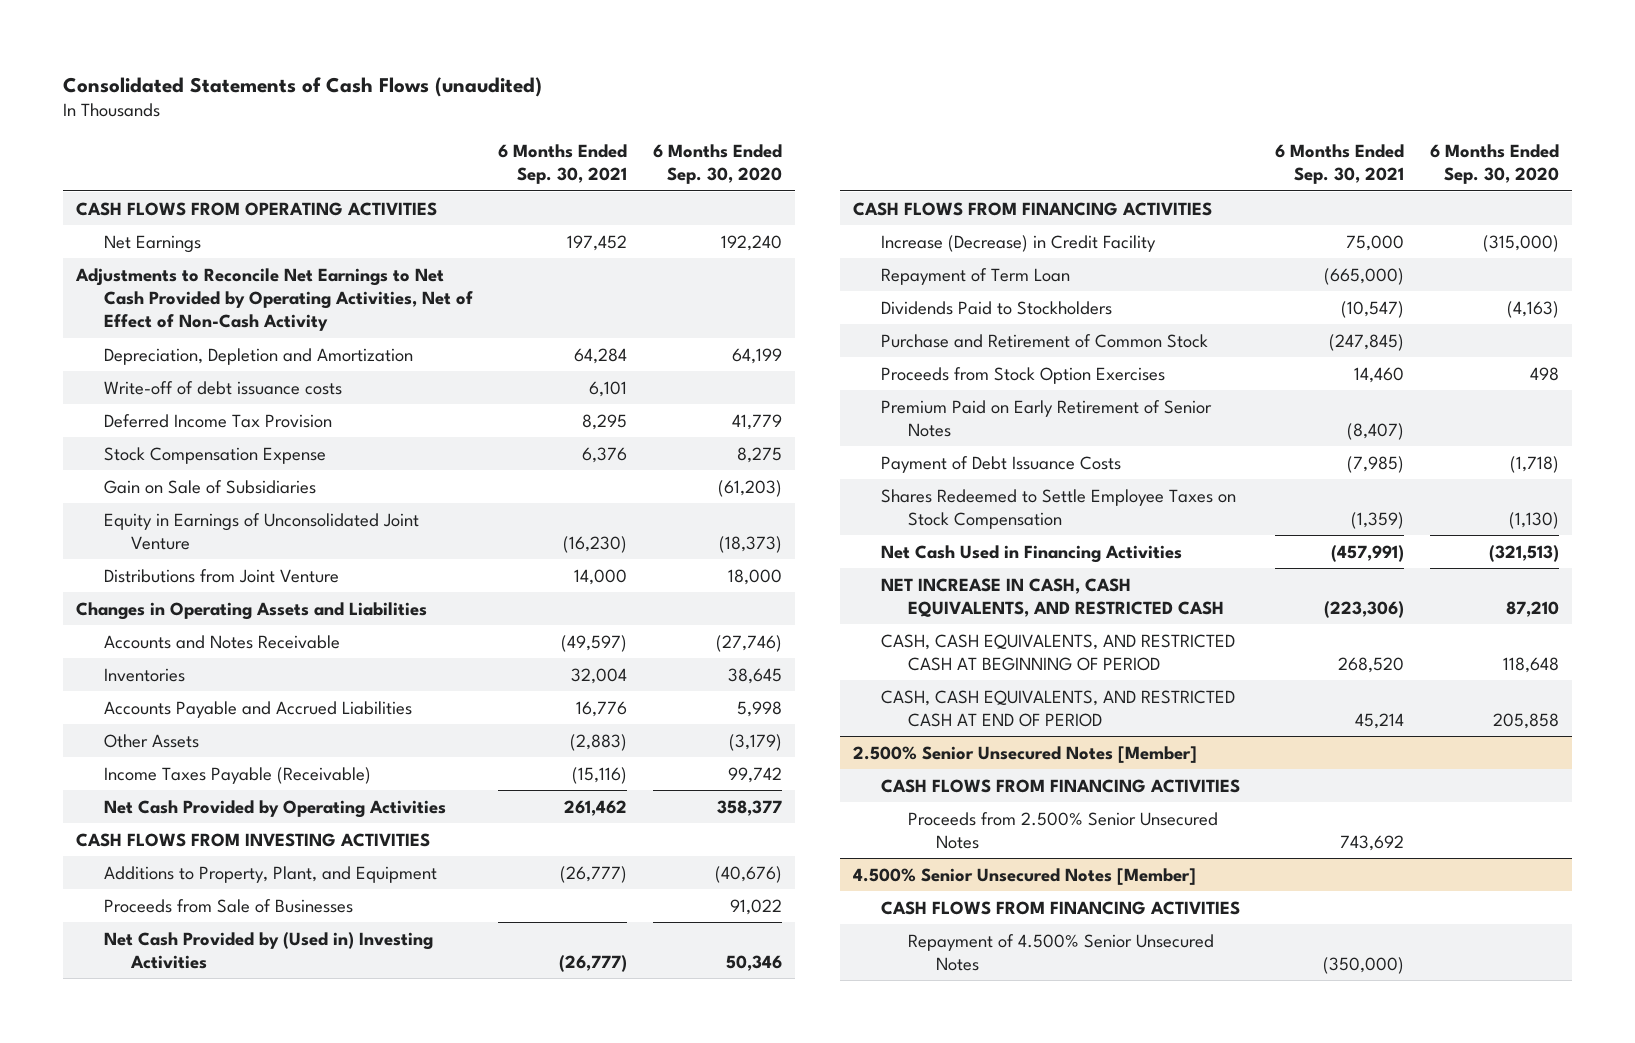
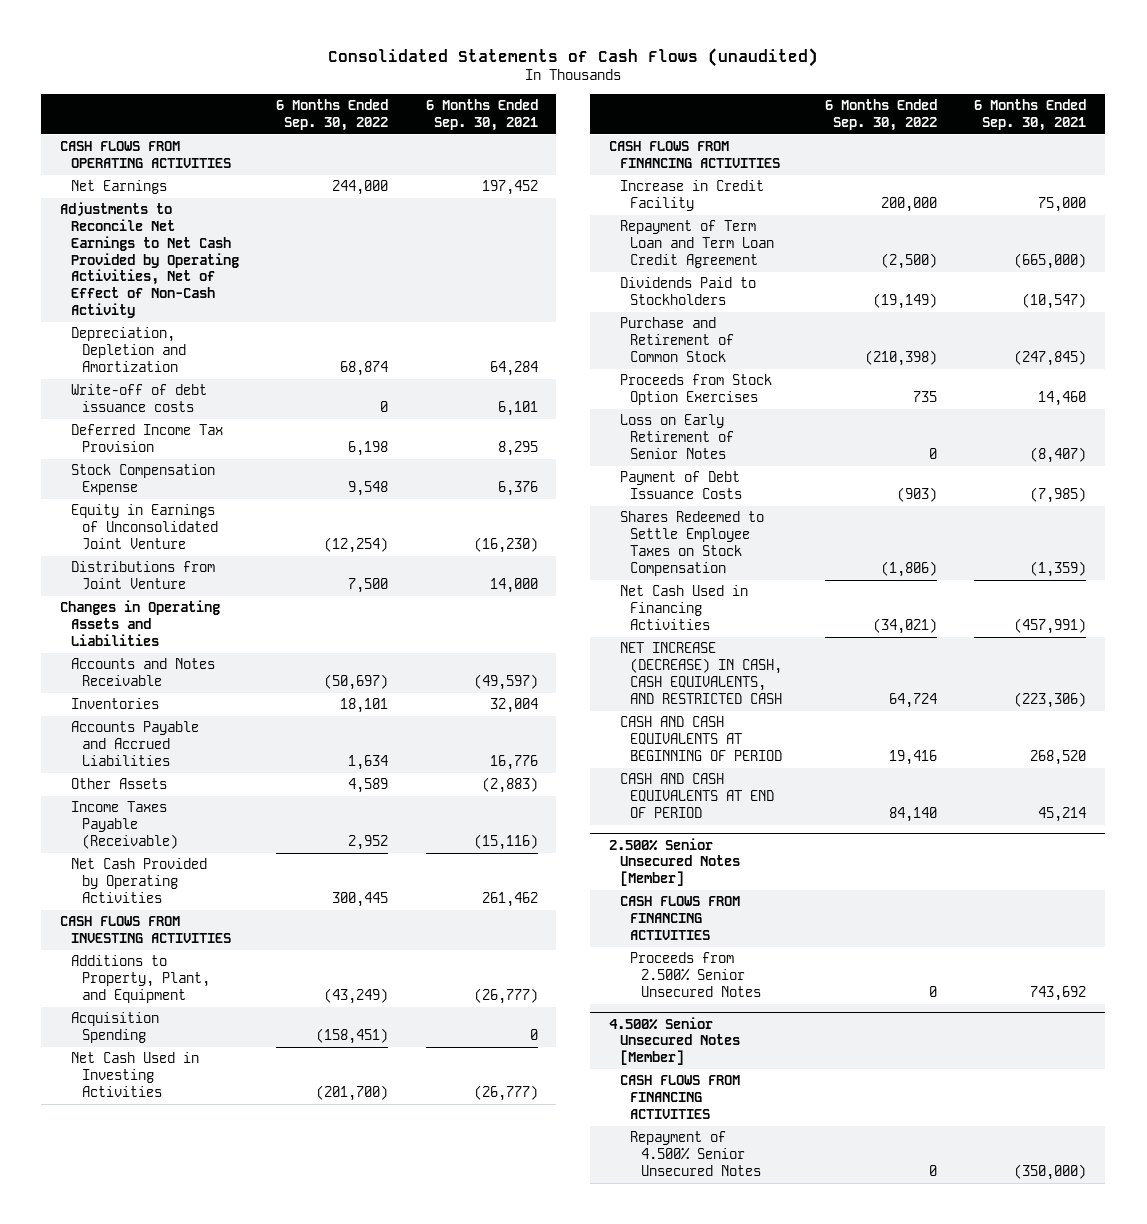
[652,144,782,185] 6 Months Ended Sep. 30, 2020 -> none
none -> [276,99,389,131] 6 Months Ended Sep. 30, 2022
[103,479,316,494] Gain on Sale of Subsidiaries -> none
[103,898,353,913] Proceeds from Sale of Businesses -> none
none -> [70,1012,159,1044] Acquisition Spending
[103,931,433,969] Net Cash Provided by (Used in) Investing Activities -> [70,1052,199,1097] Net Cash Used in Investing Activities
[880,234,1156,252] Increase (Decrease) in Credit Facility -> [619,180,764,212] Increase in Credit Facility
[880,267,1070,285] Repayment of Term Loan -> [619,220,775,268] Repayment of Term Loan and Term Loan Credit Agreement
[880,399,1212,437] Premium Paid on Early Retirement of Senior Notes -> [619,414,735,459] Loss on Early Retirement of Senior Notes
[880,577,1225,617] NET INCREASE IN CASH, CASH EQUIVALENTS, AND RESTRICTED CASH -> [619,642,783,704] NET INCREASE (DECREASE) IN CASH, CASH EQUIVALENTS, AND RESTRICTED CASH
[880,633,1235,671] CASH, CASH EQUIVALENTS, AND RESTRICTED CASH AT BEGINNING OF PERIOD -> [619,716,783,761] CASH AND CASH EQUIVALENTS AT BEGINNING OF PERIOD
[880,689,1235,727] CASH, CASH EQUIVALENTS, AND RESTRICTED CASH AT END OF PERIOD -> [619,773,775,818] CASH AND CASH EQUIVALENTS AT END OF PERIOD

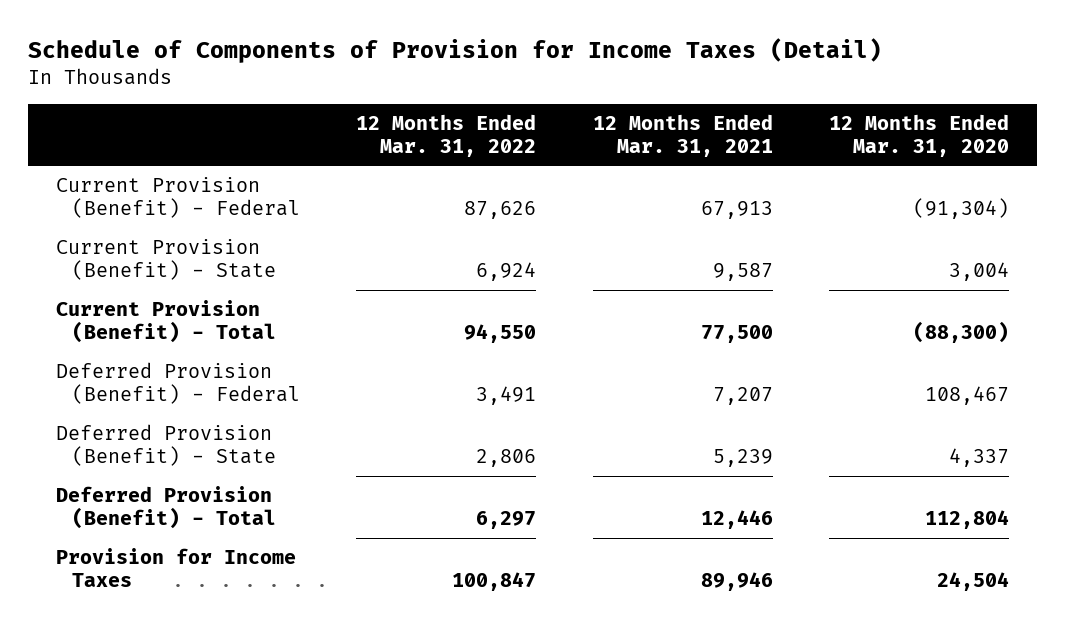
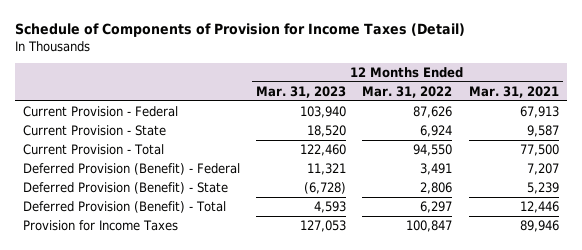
[829,113,1010,157] 12 Months Ended Mar. 31, 2020 -> none
none -> [256,85,347,98] Mar. 31, 2023
[56,177,300,219] Current Provision (Benefit) - Federal -> [23,105,179,117] Current Provision - Federal
[56,239,276,281] Current Provision (Benefit) - State -> [23,124,167,136] Current Provision - State
[56,300,276,344] Current Provision (Benefit) - Total -> [23,143,165,155] Current Provision - Total

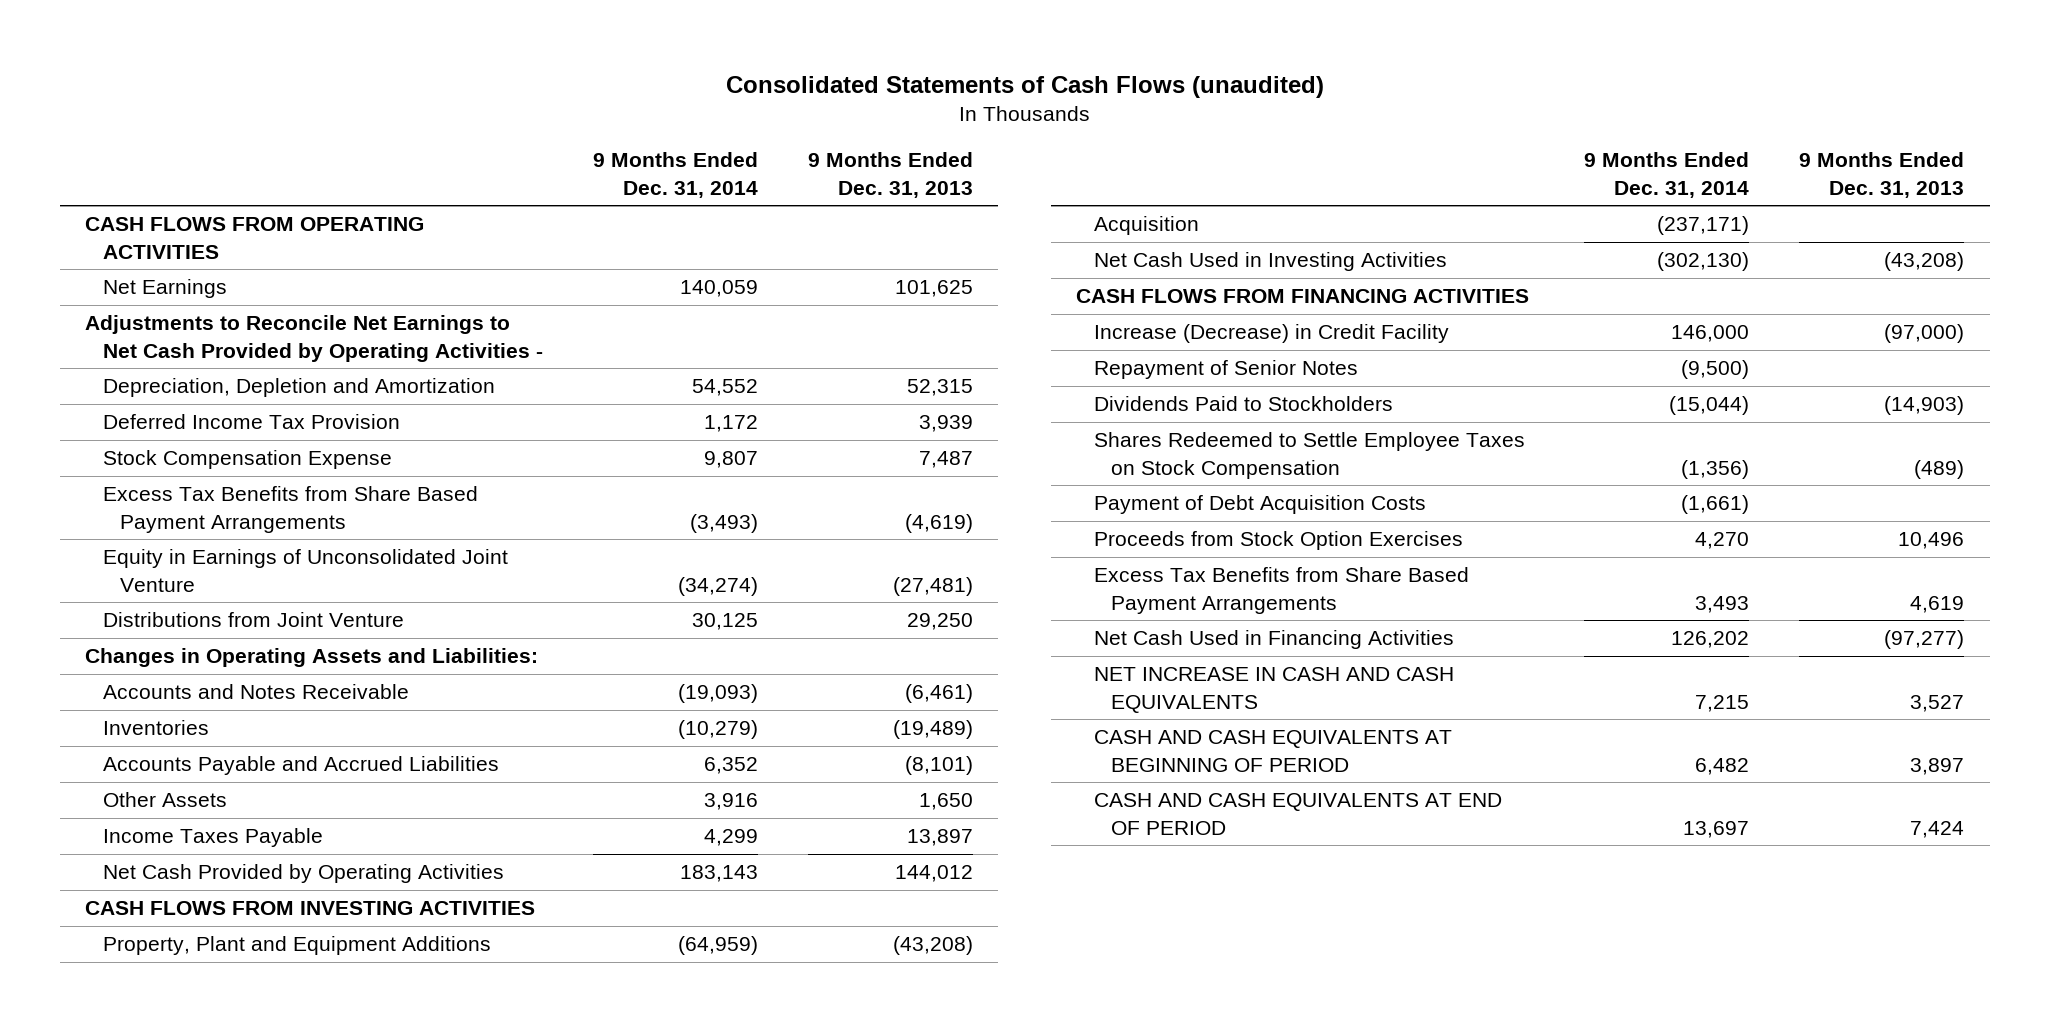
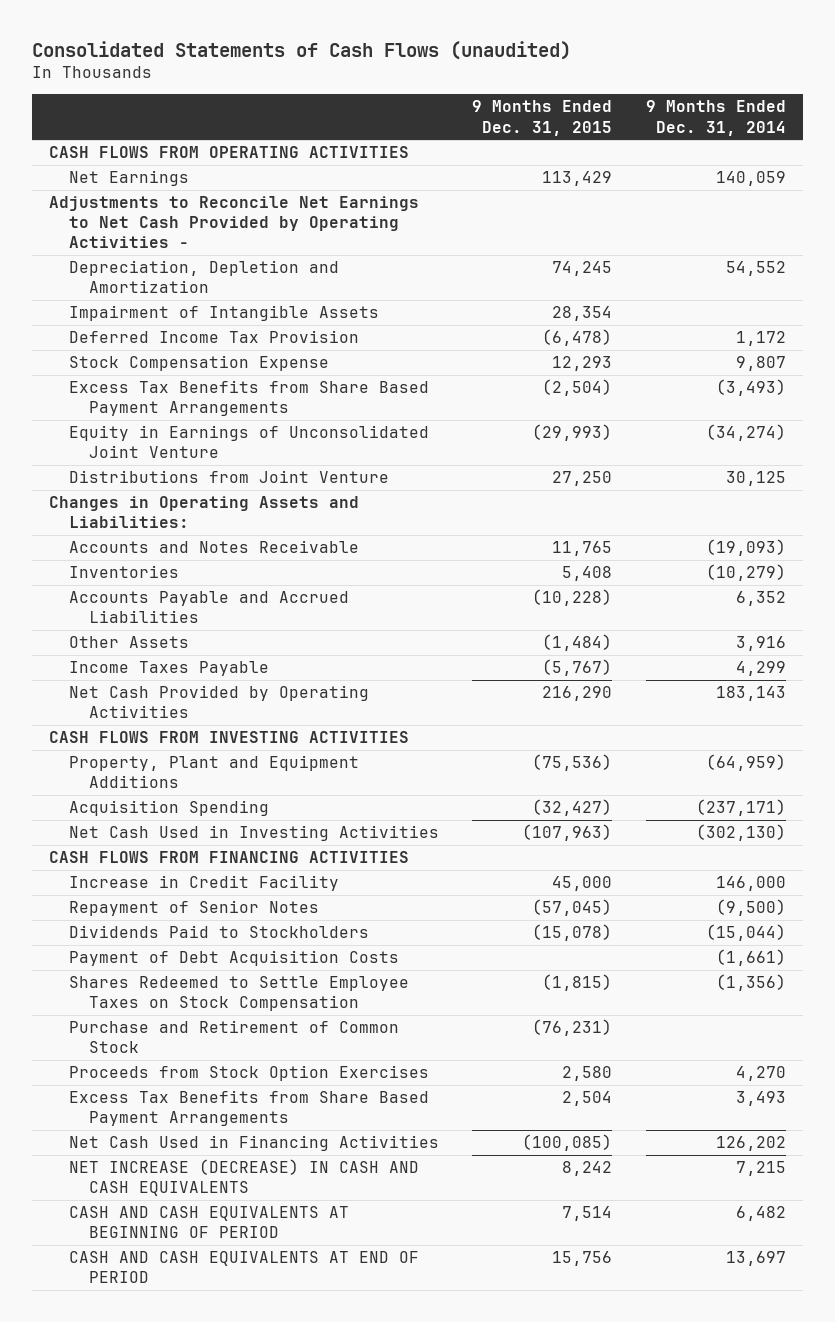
[808,152,974,198] 9 Months Ended Dec. 31, 2013 -> none
none -> [472,100,613,136] 9 Months Ended Dec. 31, 2015
none -> [68,305,379,322] Impairment of Intangible Assets
[1093,216,1199,236] Acquisition -> [68,800,269,817] Acquisition Spending
[1093,324,1449,344] Increase (Decrease) in Credit Facility -> [68,875,339,892] Increase in Credit Facility
[1093,432,1525,479] Shares Redeemed to Settle Employee Taxes on Stock Compensation -> [68,976,409,1012] Shares Redeemed to Settle Employee Taxes on Stock Compensation
none -> [68,1020,399,1054] Purchase and Retirement of Common Stock
[1093,667,1454,713] NET INCREASE IN CASH AND CASH EQUIVALENTS -> [68,1159,419,1197] NET INCREASE (DECREASE) IN CASH AND CASH EQUIVALENTS

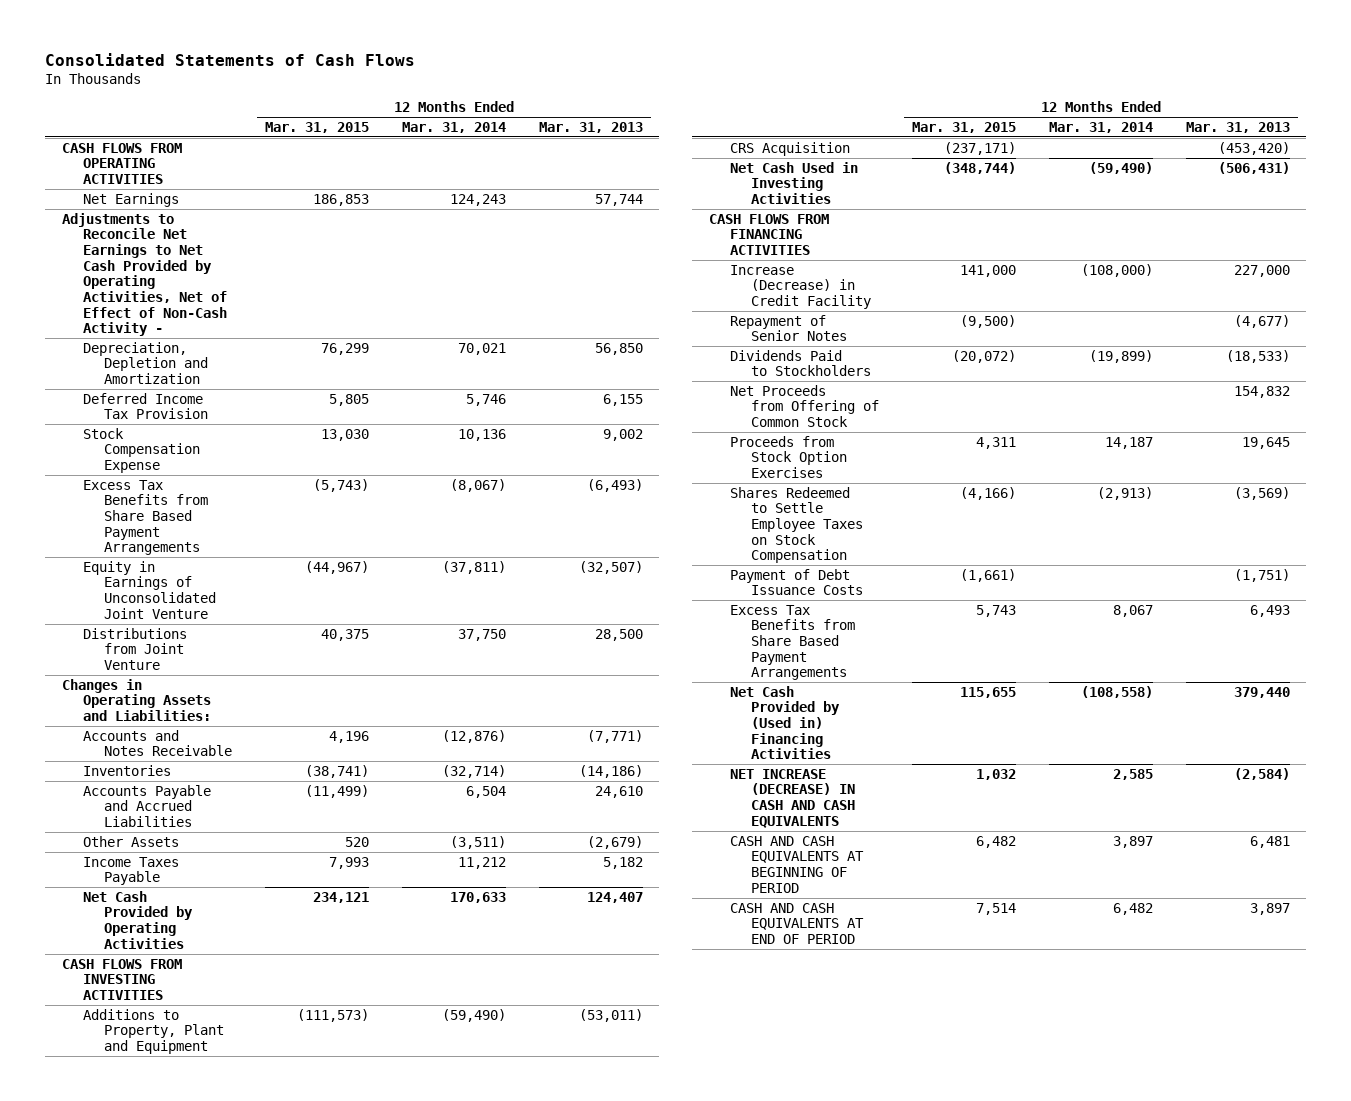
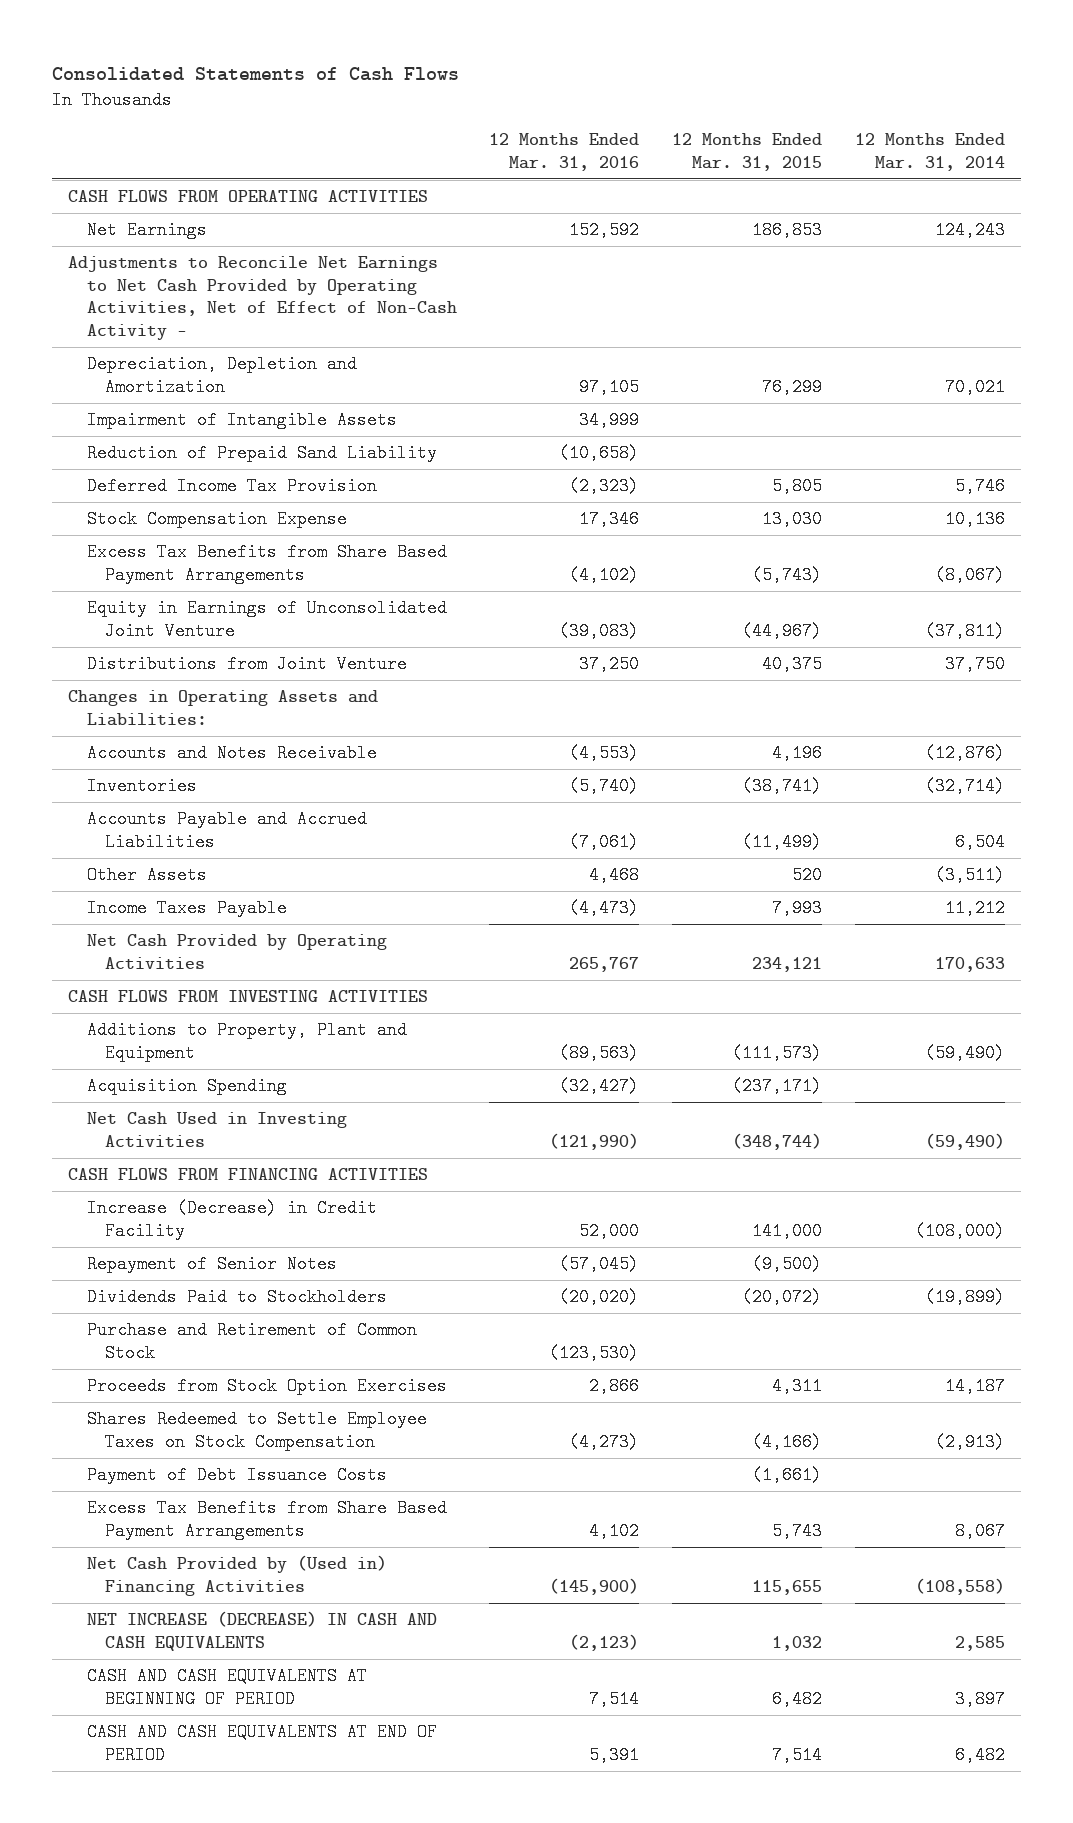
[538,121,643,133] Mar. 31, 2013 -> none
none -> [489,133,640,171] 12 Months Ended Mar. 31, 2016
none -> [86,411,397,430] Impairment of Intangible Assets
none -> [86,444,437,463] Reduction of Prepaid Sand Liability
[729,141,850,156] CRS Acquisition -> [86,1077,287,1096] Acquisition Spending
[729,384,880,428] Net Proceeds from Offering of Common Stock -> none
none -> [86,1321,417,1362] Purchase and Retirement of Common Stock

